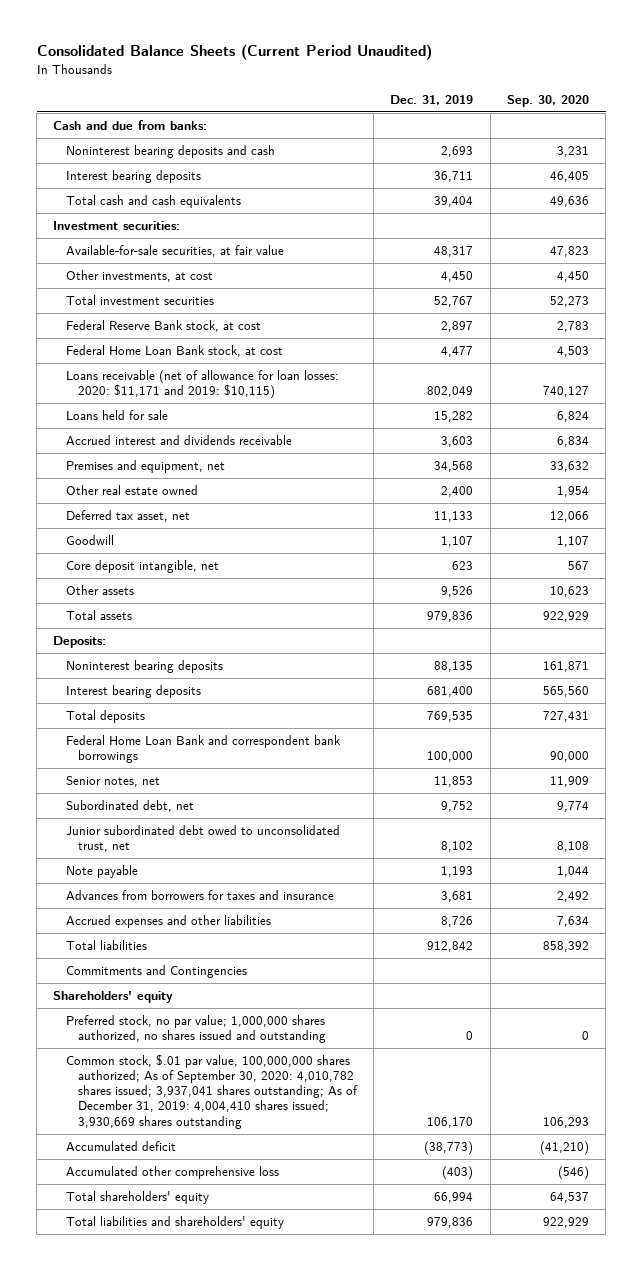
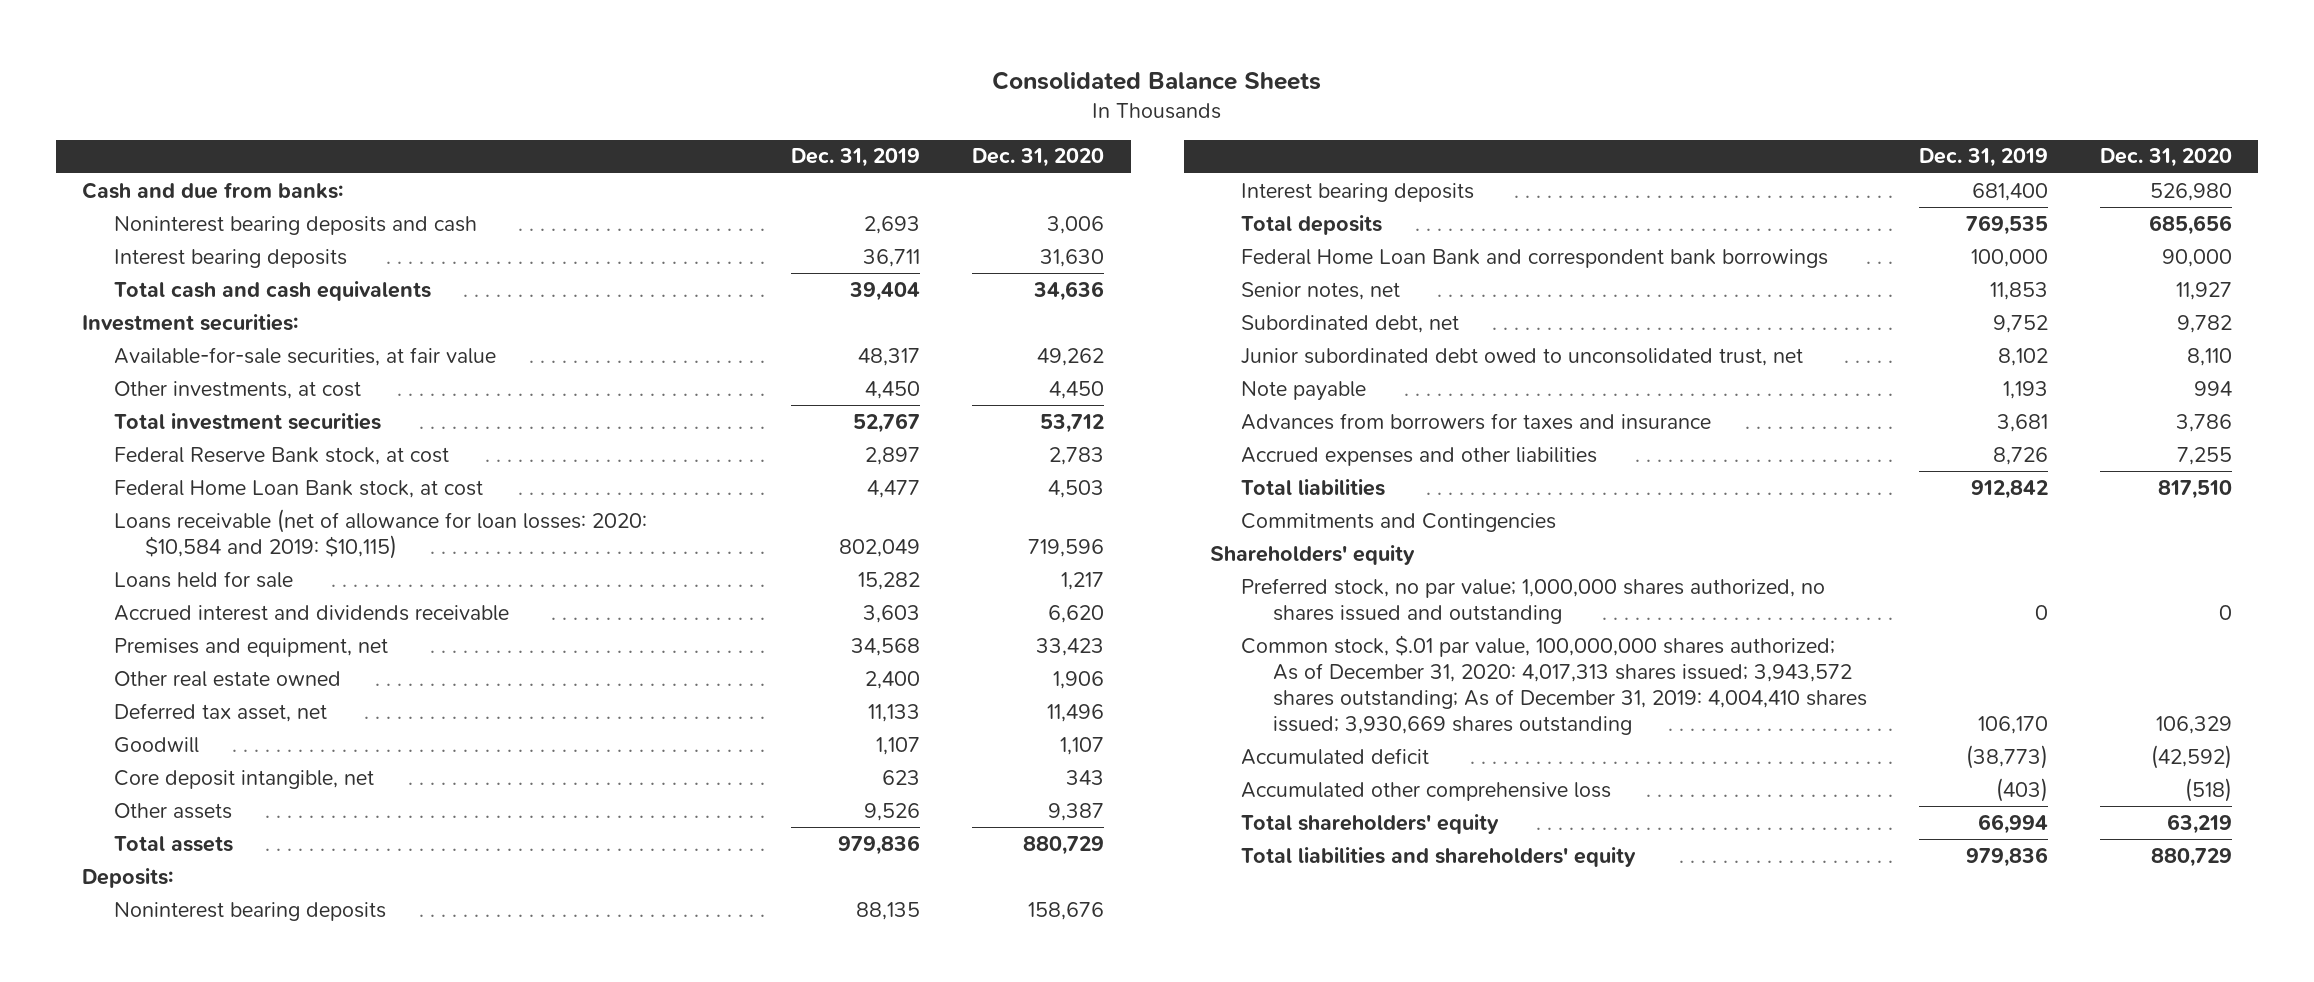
[36,44,432,61] Consolidated Balance Sheets (Current Period Unaudited) -> [992,71,1322,91] Consolidated Balance Sheets
[506,94,589,107] Sep. 30, 2020 -> none
none -> [972,148,1105,168] Dec. 31, 2020
[65,370,339,400] Loans receivable (net of allowance for loan losses: 2020: $11,171 and 2019: $10,115) -> [113,508,647,559] Loans receivable (net of allowance for loan losses: 2020: $10,584 and 2019: $10,115)
[65,1054,358,1129] Common stock, $.01 par value, 100,000,000 shares authorized; As of September 30, 2020: 4,010,782 shares issued; 3,937,041 shares outstanding; As of December 31, 2019: 4,004,410 shares issued; 3,930,669 shares outstanding -> [1241,634,1867,736] Common stock, $.01 par value, 100,000,000 shares authorized; As of December 31, 2020: 4,017,313 shares issued; 3,943,572 shares outstanding; As of December 31, 2019: 4,004,410 shares issued; 3,930,669 shares outstanding

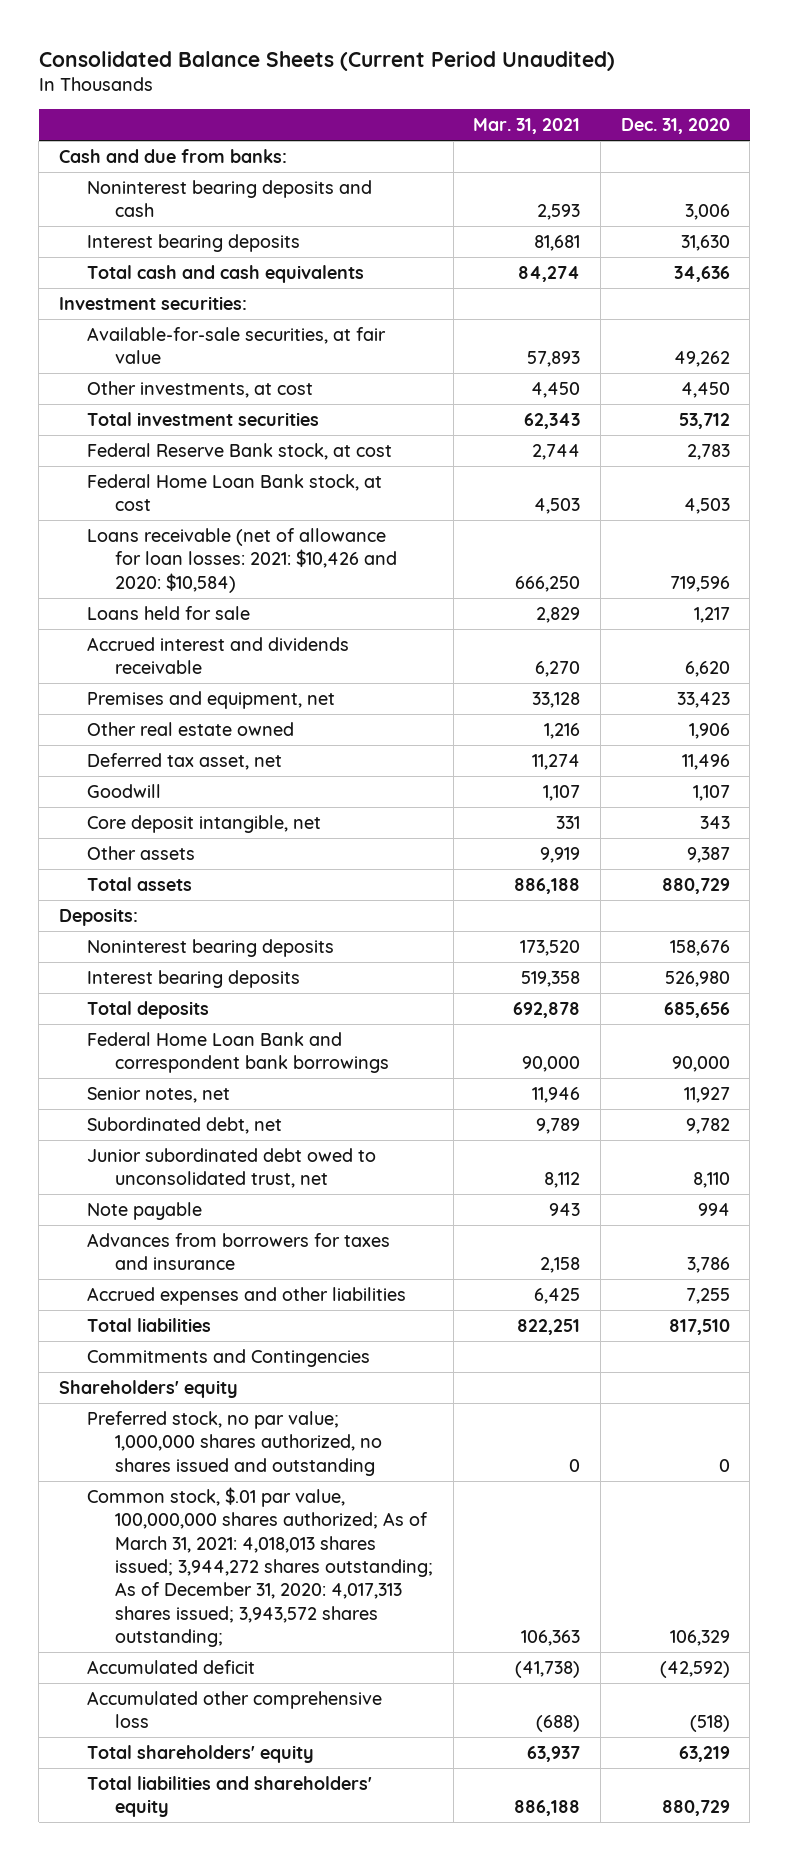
[992,71,1322,91] Consolidated Balance Sheets -> [38,50,615,71] Consolidated Balance Sheets (Current Period Unaudited)
[791,148,921,168] Dec. 31, 2019 -> none
none -> [473,118,581,135] Mar. 31, 2021
[113,508,647,559] Loans receivable (net of allowance for loan losses: 2020: $10,584 and 2019: $10,115) -> [87,527,398,593] Loans receivable (net of allowance for loan losses: 2021: $10,426 and 2020: $10,584)
[1241,634,1867,736] Common stock, $.01 par value, 100,000,000 shares authorized; As of December 31, 2020: 4,017,313 shares issued; 3,943,572 shares outstanding; As of December 31, 2019: 4,004,410 shares issued; 3,930,669 shares outstanding -> [87,1486,434,1648] Common stock, $.01 par value, 100,000,000 shares authorized; As of March 31, 2021: 4,018,013 shares issued; 3,944,272 shares outstanding; As of December 31, 2020: 4,017,313 shares issued; 3,943,572 shares outstanding;

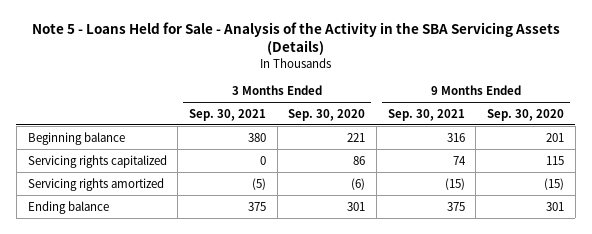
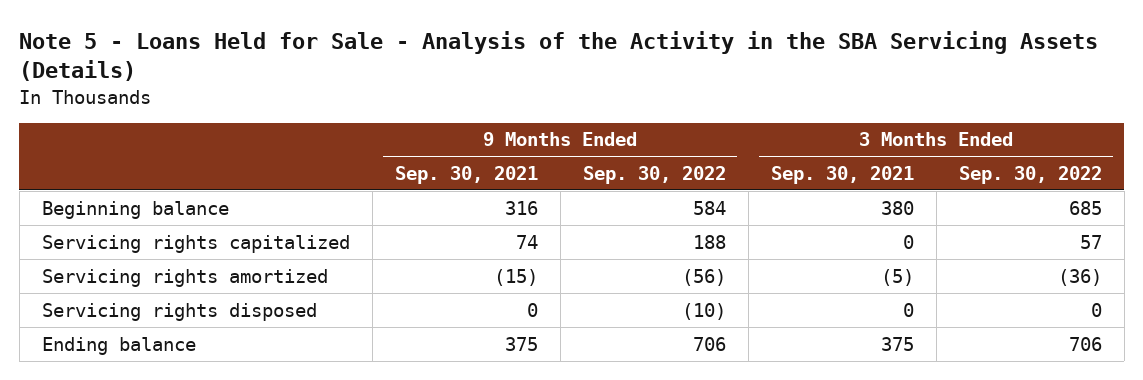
[288,108,366,121] Sep. 30, 2020 -> none
[486,108,564,121] Sep. 30, 2020 -> none
none -> [582,165,726,184] Sep. 30, 2022
none -> [958,165,1102,184] Sep. 30, 2022
none -> [41,302,317,321] Servicing rights disposed

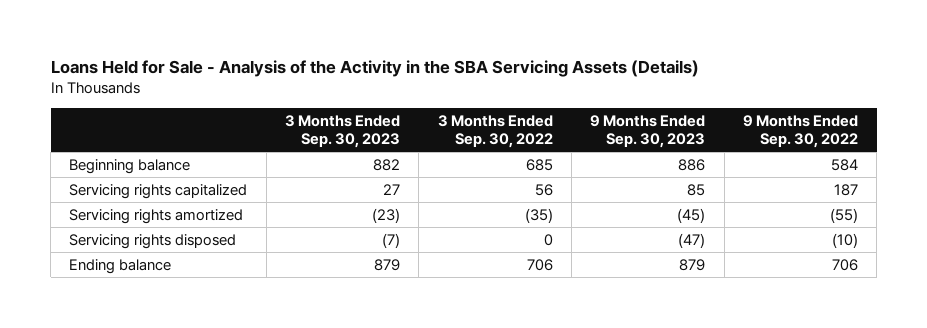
[19,30,1099,82] Note 5 - Loans Held for Sale - Analysis of the Activity in the SBA Servicing Assets (Details) -> [50,60,699,78] Loans Held for Sale - Analysis of the Activity in the SBA Servicing Assets (Details)
[394,165,538,184] Sep. 30, 2021 -> none
[770,165,914,184] Sep. 30, 2021 -> none
none -> [284,114,400,149] 3 Months Ended Sep. 30, 2023
none -> [590,114,706,149] 9 Months Ended Sep. 30, 2023
[692,234,726,249] 188 -> [833,183,858,196] 187
[1079,234,1102,249] 57 -> [534,183,553,196] 56
[681,268,726,286] (56) -> [829,207,858,223] (55)
[1057,268,1102,286] (36) -> [524,207,553,223] (35)

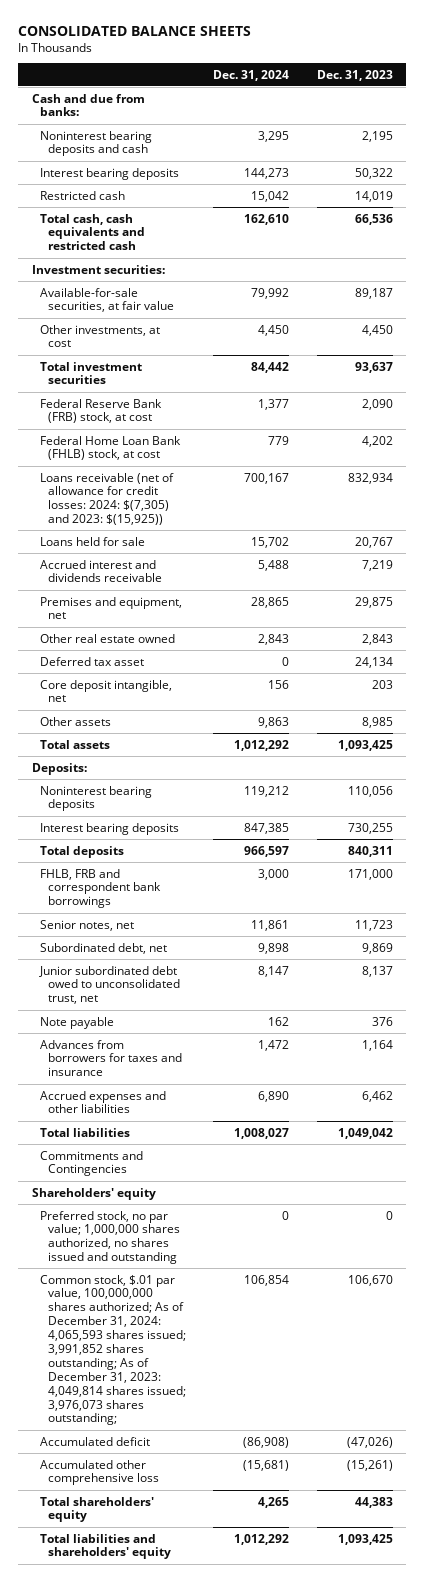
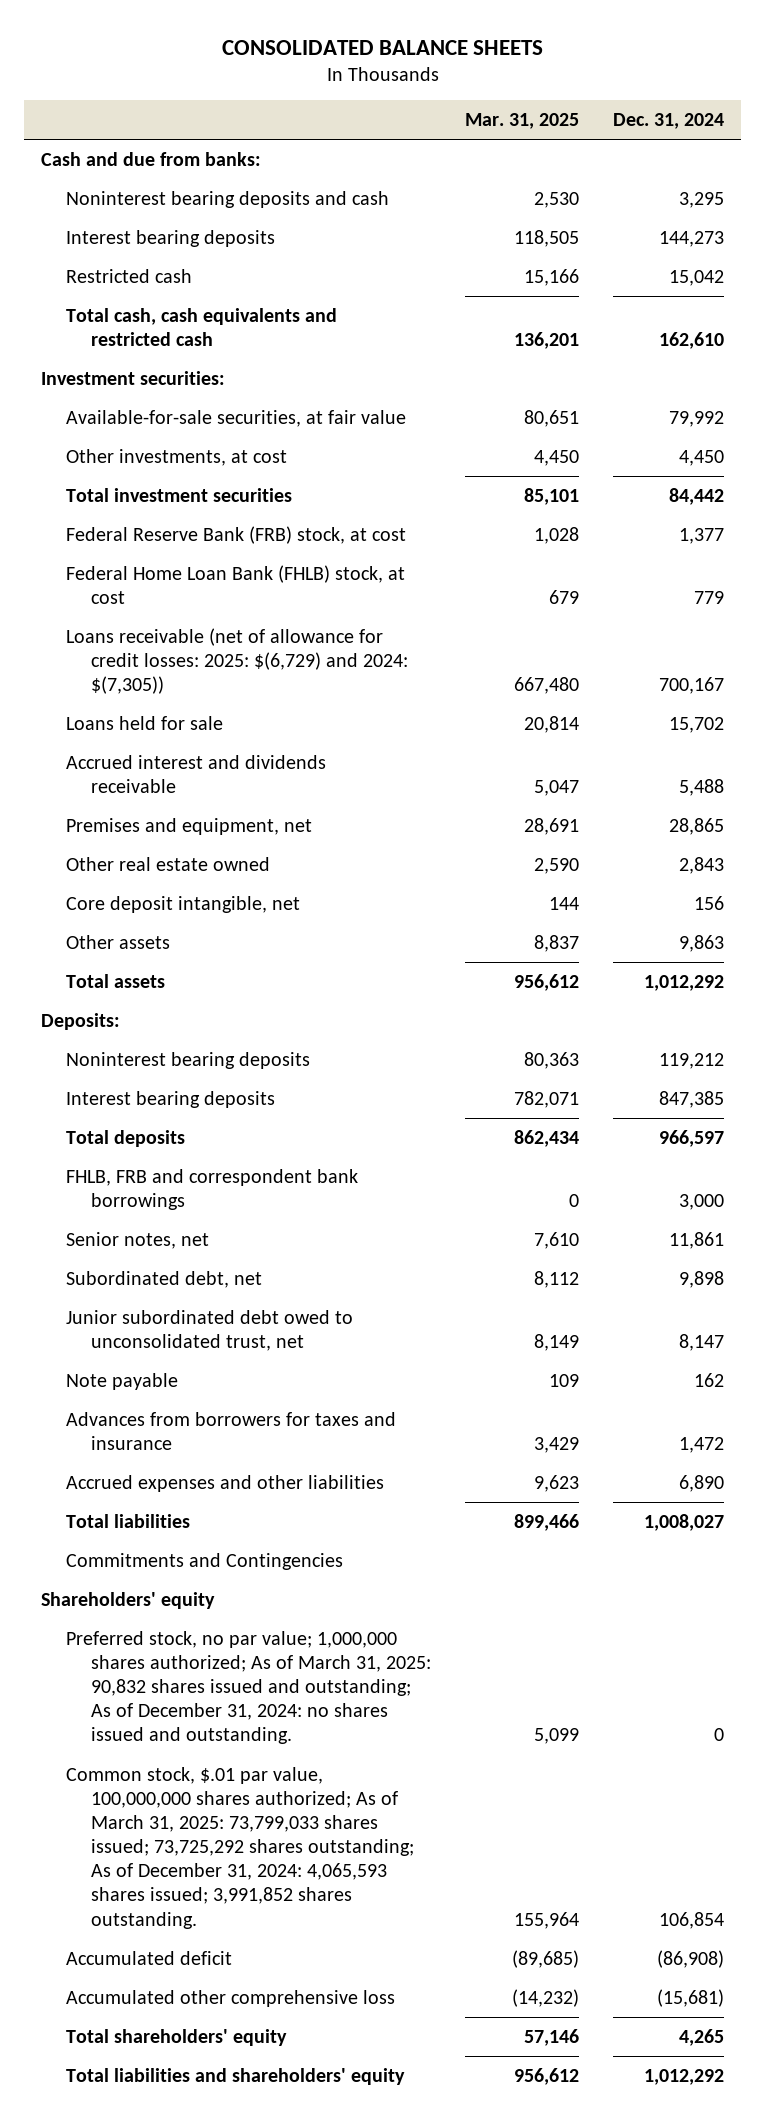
[316,69,393,81] Dec. 31, 2023 -> none
none -> [465,113,580,130] Mar. 31, 2025
[39,472,174,526] Loans receivable (net of allowance for credit losses: 2024: $(7,305) and 2023: $(15,925)) -> [66,627,409,695] Loans receivable (net of allowance for credit losses: 2025: $(6,729) and 2024: $(7,305))
[39,656,144,666] Deferred tax asset -> none
[39,1210,181,1265] Preferred stock, no par value; 1,000,000 shares authorized, no shares issued and outstanding -> [66,1630,432,1745] Preferred stock, no par value; 1,000,000 shares authorized; As of March 31, 2025: 90,832 shares issued and outstanding; As of December 31, 2024: no shares issued and outstanding.
[39,1274,187,1426] Common stock, $.01 par value, 100,000,000 shares authorized; As of December 31, 2024: 4,065,593 shares issued; 3,991,852 shares outstanding; As of December 31, 2023: 4,049,814 shares issued; 3,976,073 shares outstanding; -> [66,1766,415,1929] Common stock, $.01 par value, 100,000,000 shares authorized; As of March 31, 2025: 73,799,033 shares issued; 73,725,292 shares outstanding; As of December 31, 2024: 4,065,593 shares issued; 3,991,852 shares outstanding.

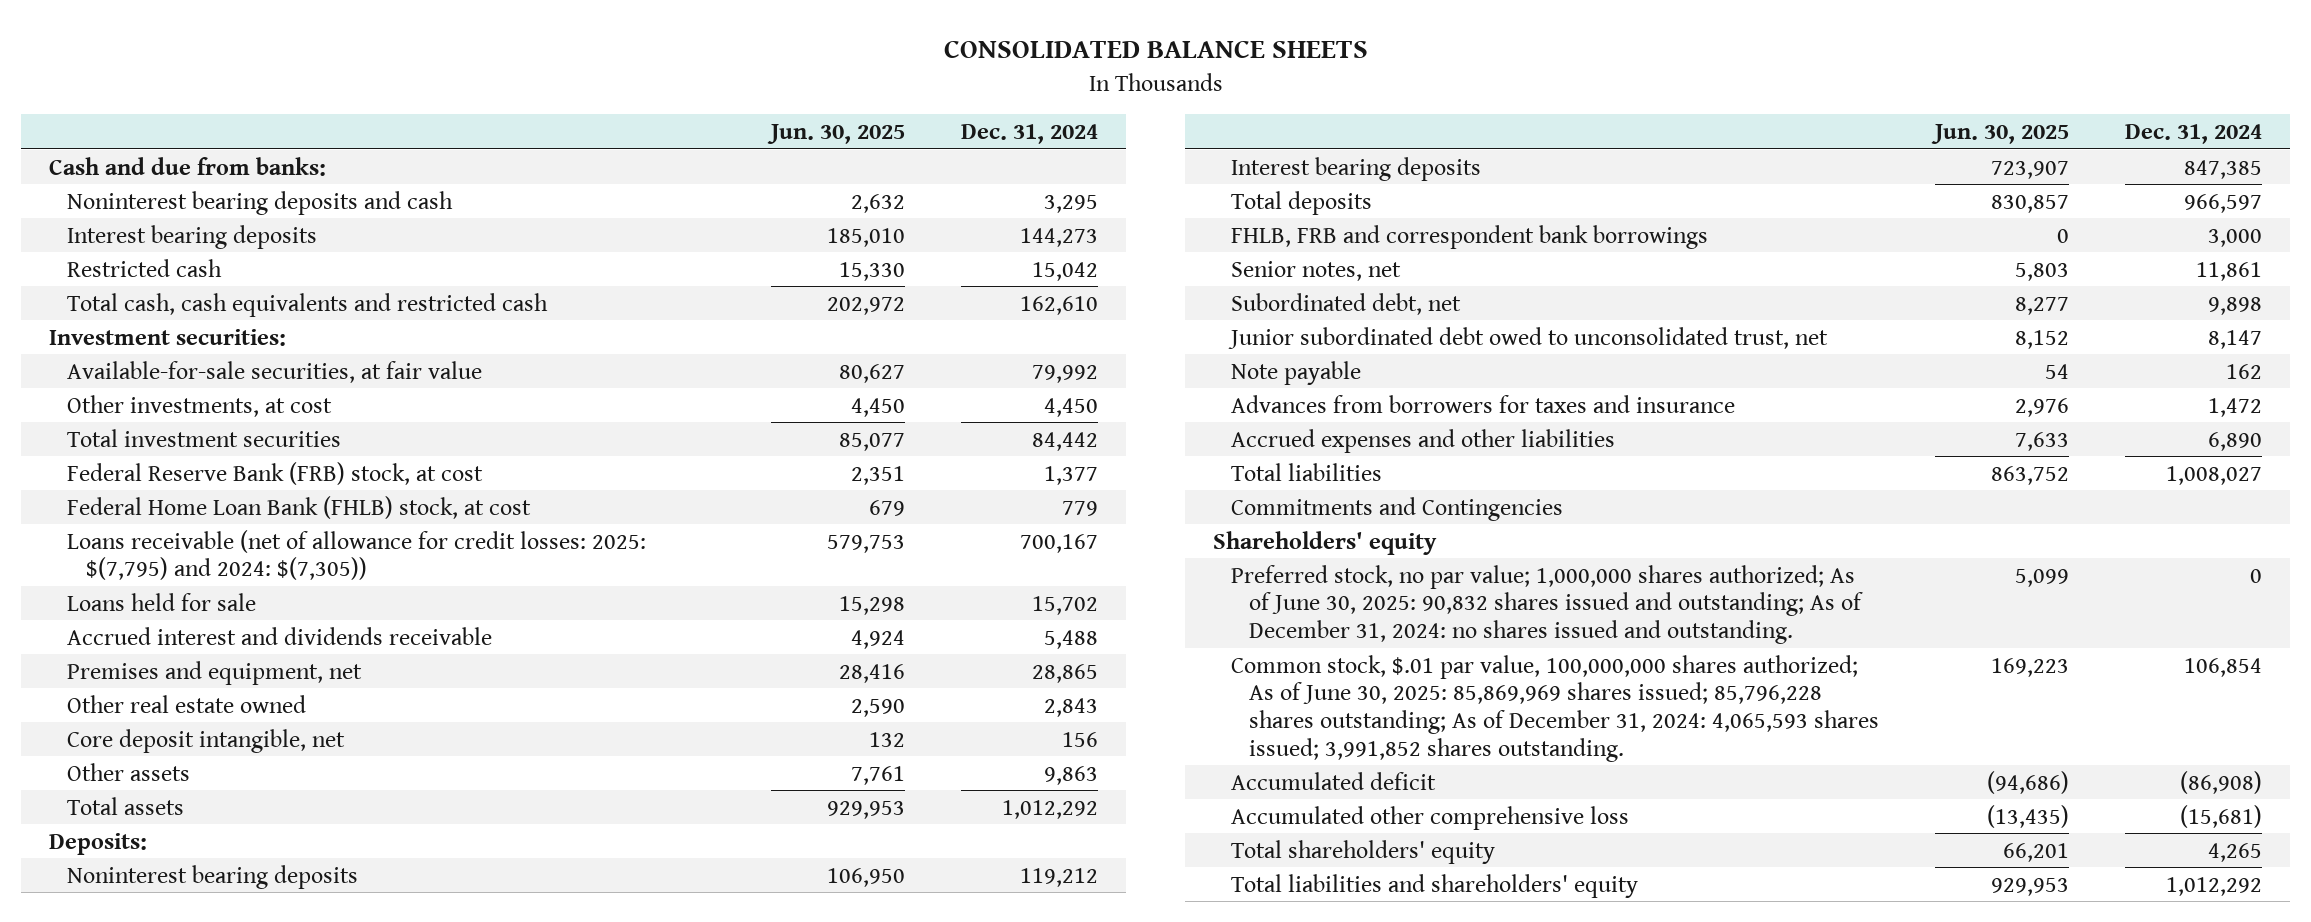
[465,113,580,130] Mar. 31, 2025 -> none
none -> [767,123,906,144] Jun. 30, 2025
[66,627,409,695] Loans receivable (net of allowance for credit losses: 2025: $(6,729) and 2024: $(7,305)) -> [67,529,647,581] Loans receivable (net of allowance for credit losses: 2025: $(7,795) and 2024: $(7,305))
[66,1630,432,1745] Preferred stock, no par value; 1,000,000 shares authorized; As of March 31, 2025: 90,832 shares issued and outstanding; As of December 31, 2024: no shares issued and outstanding. -> [1231,564,1864,644] Preferred stock, no par value; 1,000,000 shares authorized; As of June 30, 2025: 90,832 shares issued and outstanding; As of December 31, 2024: no shares issued and outstanding.
[66,1766,415,1929] Common stock, $.01 par value, 100,000,000 shares authorized; As of March 31, 2025: 73,799,033 shares issued; 73,725,292 shares outstanding; As of December 31, 2024: 4,065,593 shares issued; 3,991,852 shares outstanding. -> [1231,654,1880,762] Common stock, $.01 par value, 100,000,000 shares authorized; As of June 30, 2025: 85,869,969 shares issued; 85,796,228 shares outstanding; As of December 31, 2024: 4,065,593 shares issued; 3,991,852 shares outstanding.

